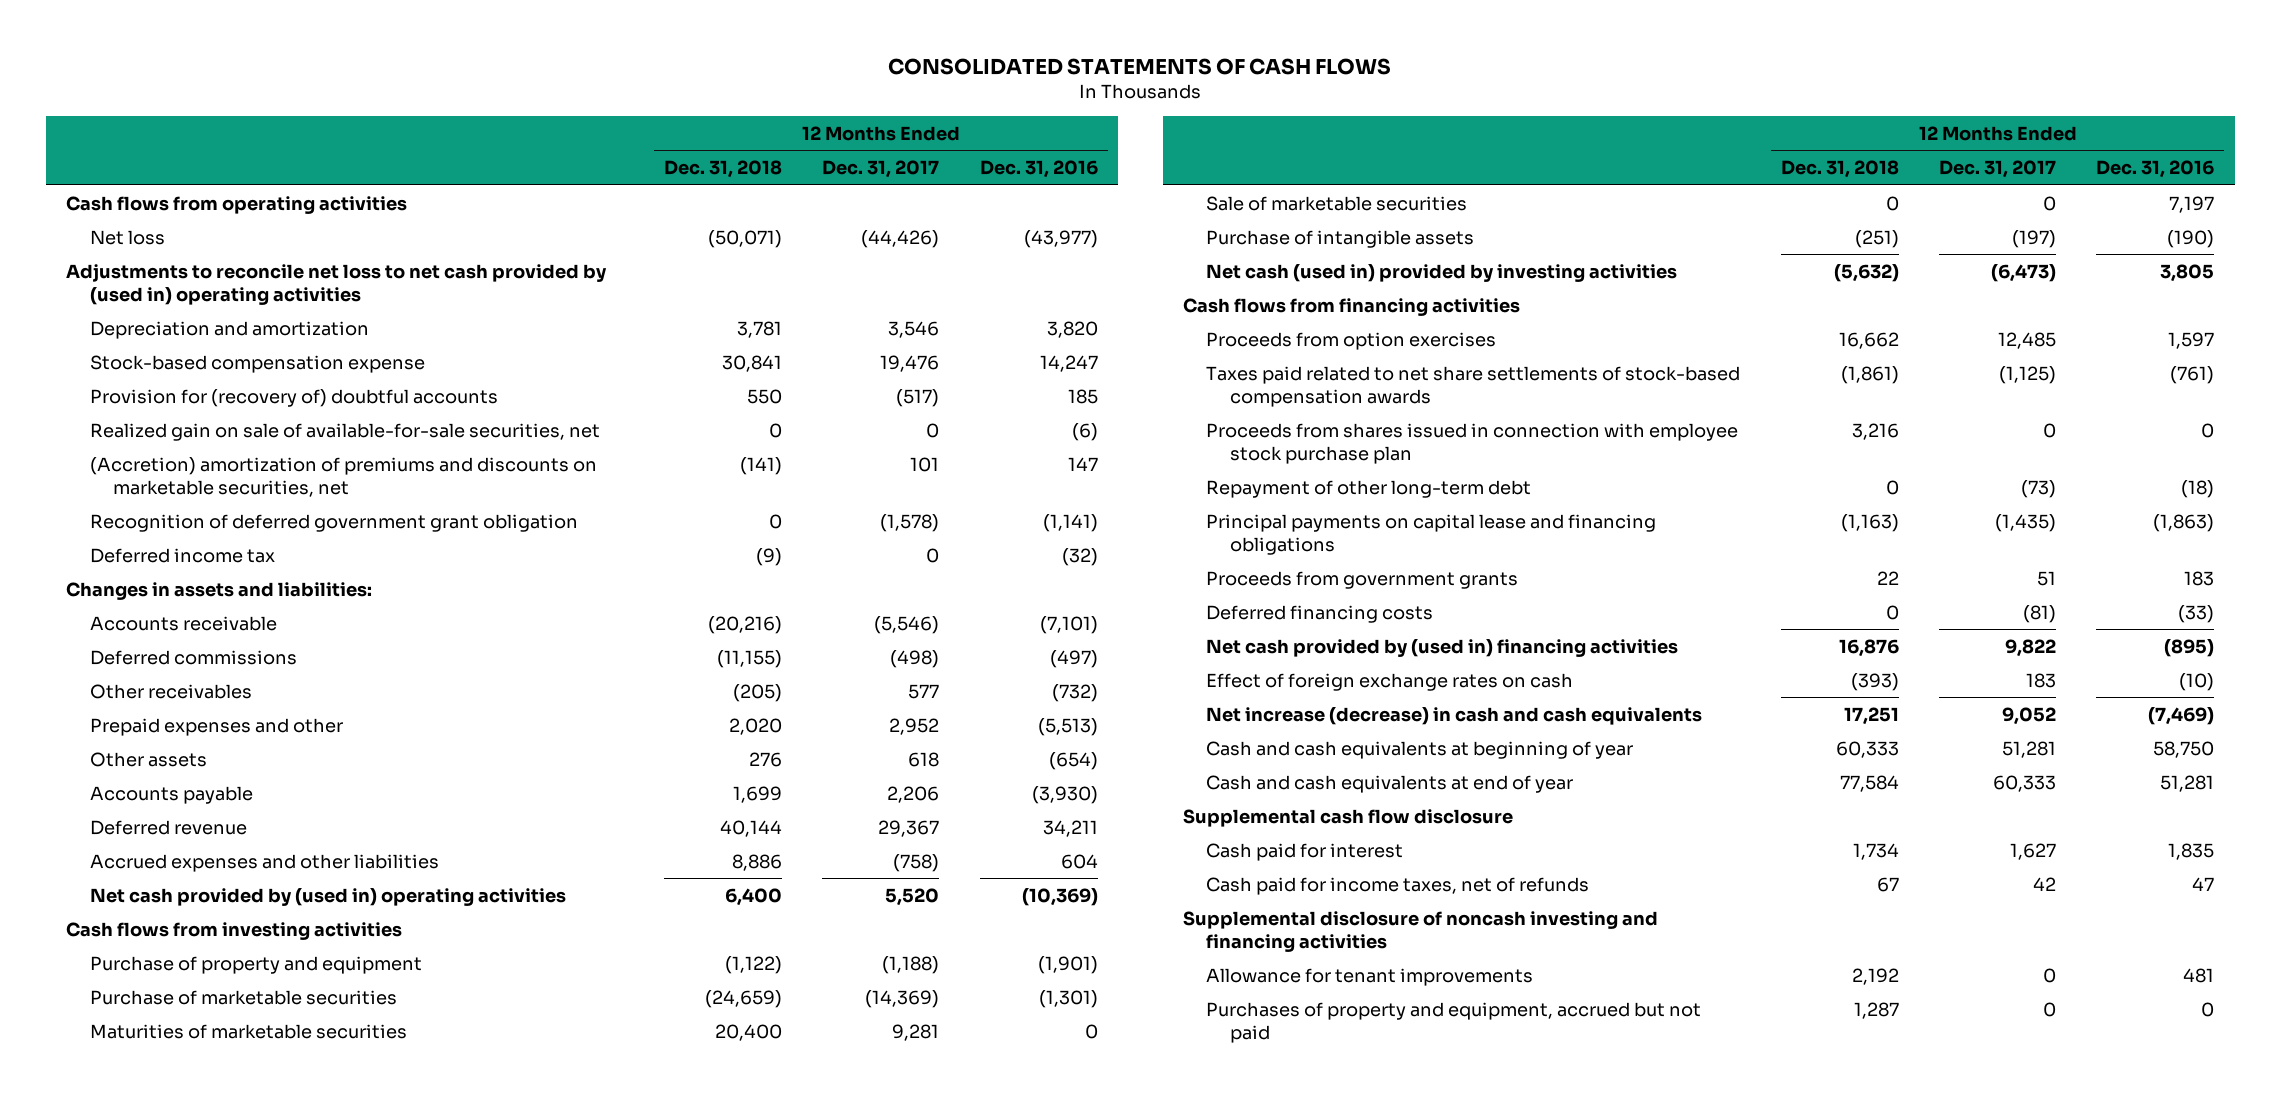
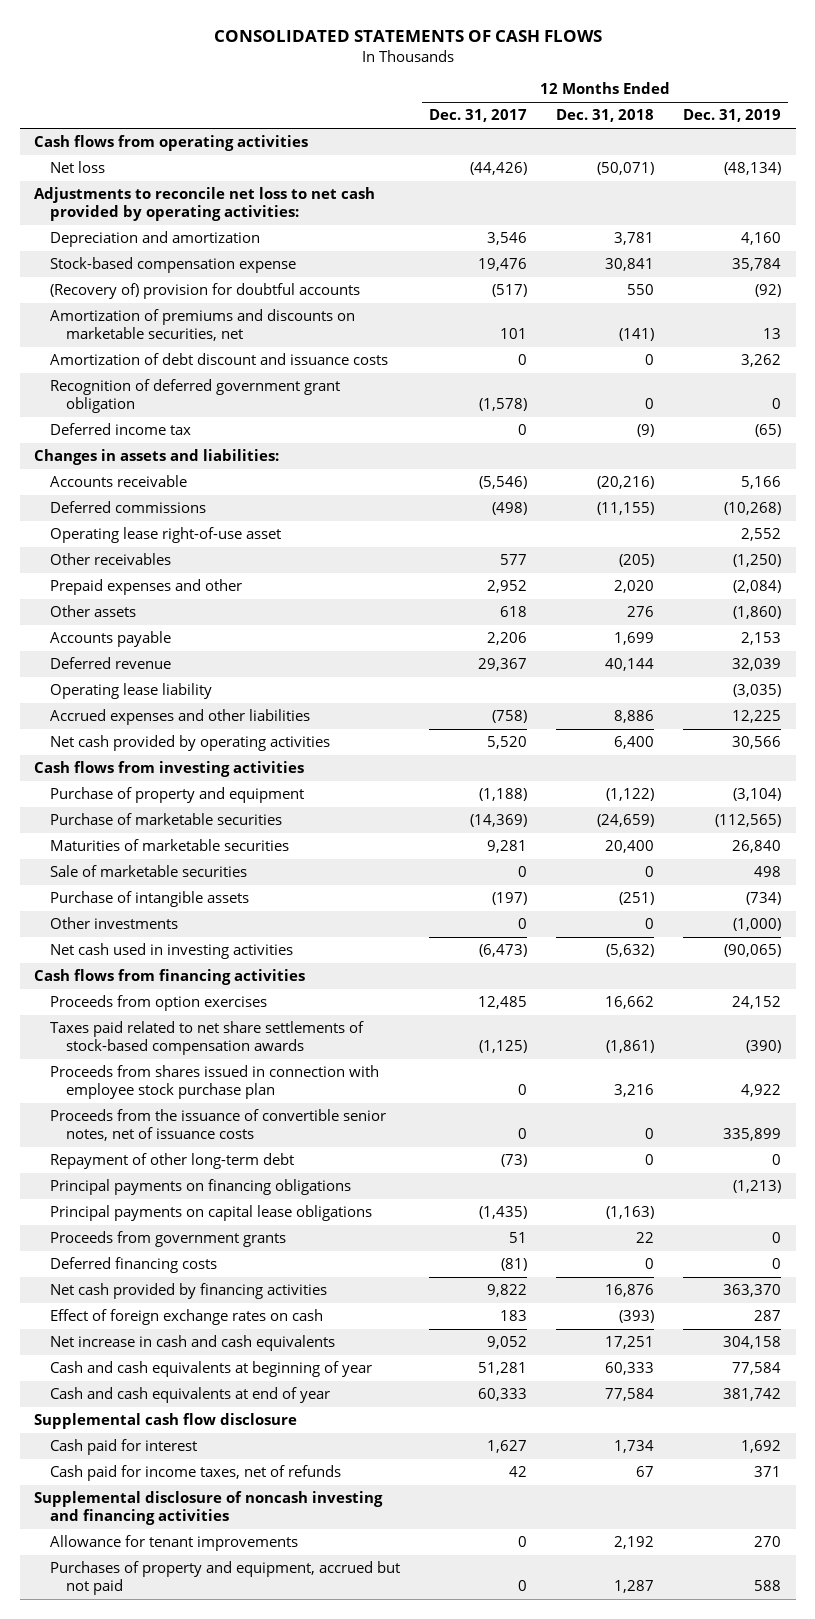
[979,160,1098,179] Dec. 31, 2016 -> none
none -> [683,109,782,123] Dec. 31, 2019
[66,263,608,305] Adjustments to reconcile net loss to net cash provided by (used in) operating activities -> [34,187,376,222] Adjustments to reconcile net loss to net cash provided by operating activities:
[89,422,600,441] Realized gain on sale of available-for-sale securities, net -> none
[89,388,498,407] Provision for (recovery of) doubtful accounts -> [49,283,360,300] (Recovery of) provision for doubtful accounts
[89,456,597,497] (Accretion) amortization of premiums and discounts on marketable securities, net -> [49,309,355,342] Amortization of premiums and discounts on marketable securities, net
none -> [49,353,388,366] Amortization of debt discount and issuance costs
none -> [49,527,281,544] Operating lease right-of-use asset
none -> [49,683,212,700] Operating lease liability
[89,887,566,906] Net cash provided by (used in) operating activities -> [49,735,330,752] Net cash provided by operating activities
none -> [49,917,178,930] Other investments
[1206,263,1678,282] Net cash (used in) provided by investing activities -> [49,943,293,960] Net cash used in investing activities
none -> [49,1109,386,1142] Proceeds from the issuance of convertible senior notes, net of issuance costs
none -> [49,1179,351,1196] Principal payments on financing obligations
[1206,513,1657,555] Principal payments on capital lease and financing obligations -> [49,1205,372,1222] Principal payments on capital lease obligations
[1206,638,1679,657] Net cash provided by (used in) financing activities -> [49,1283,327,1300] Net cash provided by financing activities
[1206,706,1703,725] Net increase (decrease) in cash and cash equivalents -> [49,1335,335,1352] Net increase in cash and cash equivalents

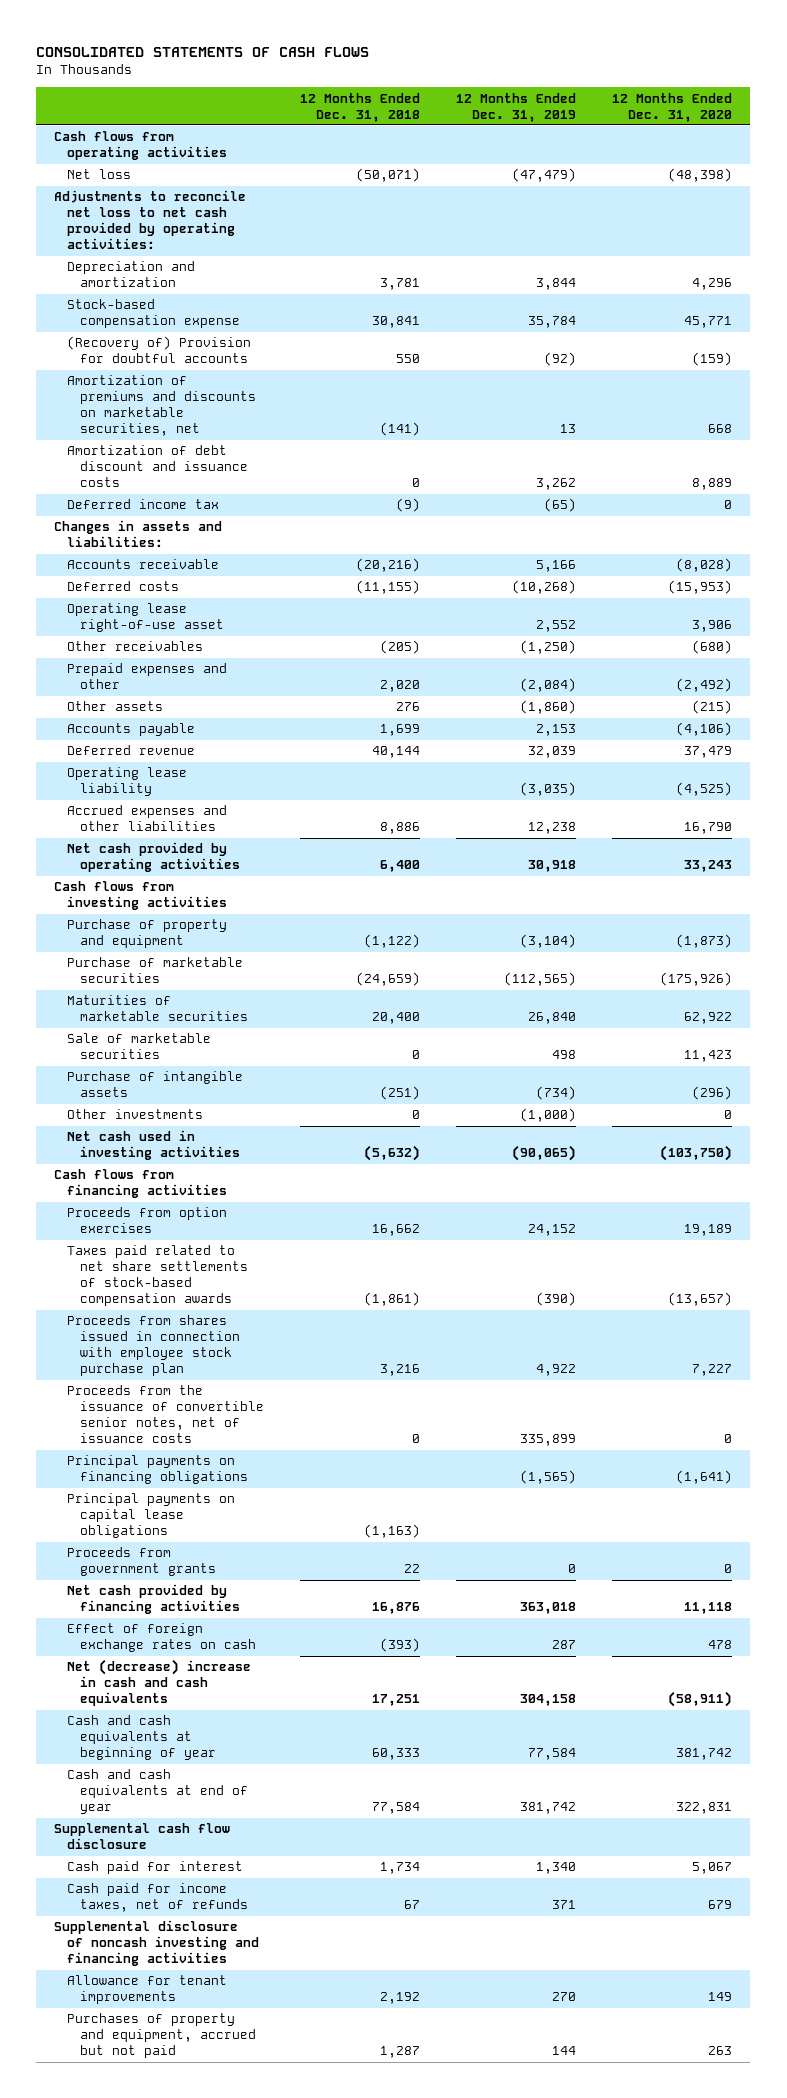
[428,109,527,123] Dec. 31, 2017 -> none
none -> [612,92,733,122] 12 Months Ended Dec. 31, 2020
[724,162,782,176] (48,134) -> [512,168,577,183] (47,479)
[741,232,782,246] 4,160 -> [536,278,577,291] 3,844
[49,283,360,300] (Recovery of) provision for doubtful accounts -> [67,336,252,364] (Recovery of) Provision for doubtful accounts
[49,379,340,414] Recognition of deferred government grant obligation -> none
[49,501,206,514] Deferred commissions -> [67,581,180,592] Deferred costs
[732,710,782,724] 12,225 -> [528,822,577,835] 12,238
[732,736,782,750] 30,566 -> [528,860,577,873] 30,918
[49,1153,294,1170] Repayment of other long-term debt -> none
[733,1180,782,1194] (1,213) -> [520,1470,577,1485] (1,565)
[49,1257,217,1274] Deferred financing costs -> none
[723,1284,782,1298] 363,370 -> [520,1602,577,1615] 363,018
[49,1335,335,1352] Net increase in cash and cash equivalents -> [67,1659,252,1707] Net (decrease) increase in cash and cash equivalents
[741,1440,782,1454] 1,692 -> [536,1862,577,1875] 1,340
[754,1580,782,1592] 588 -> [552,2046,577,2056] 144

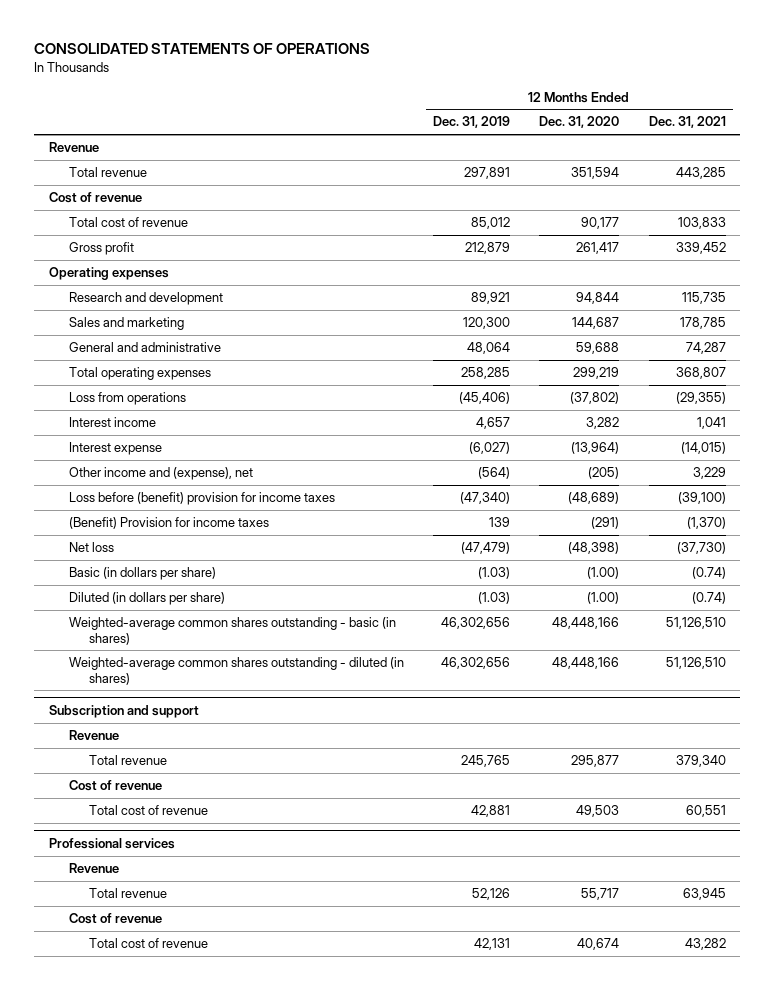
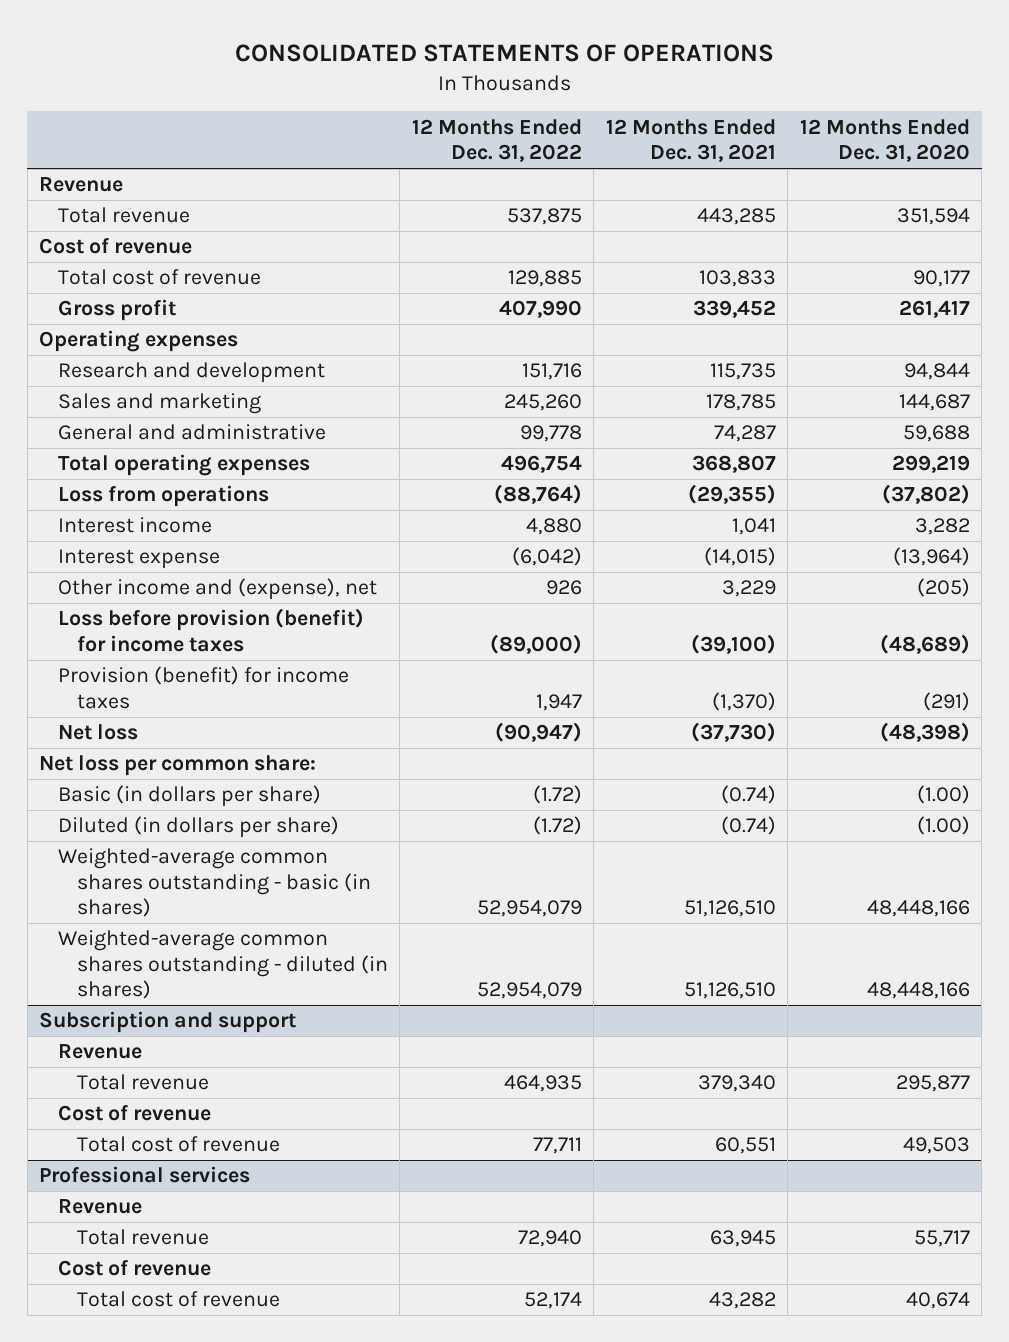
[433,116,511,129] Dec. 31, 2019 -> none
none -> [411,118,582,163] 12 Months Ended Dec. 31, 2022
[68,492,335,506] Loss before (benefit) provision for income taxes -> [57,608,364,652] Loss before provision (benefit) for income taxes
[68,517,269,530] (Benefit) Provision for income taxes -> [57,666,349,709] Provision (benefit) for income taxes
none -> [39,755,317,777] Net loss per common share:

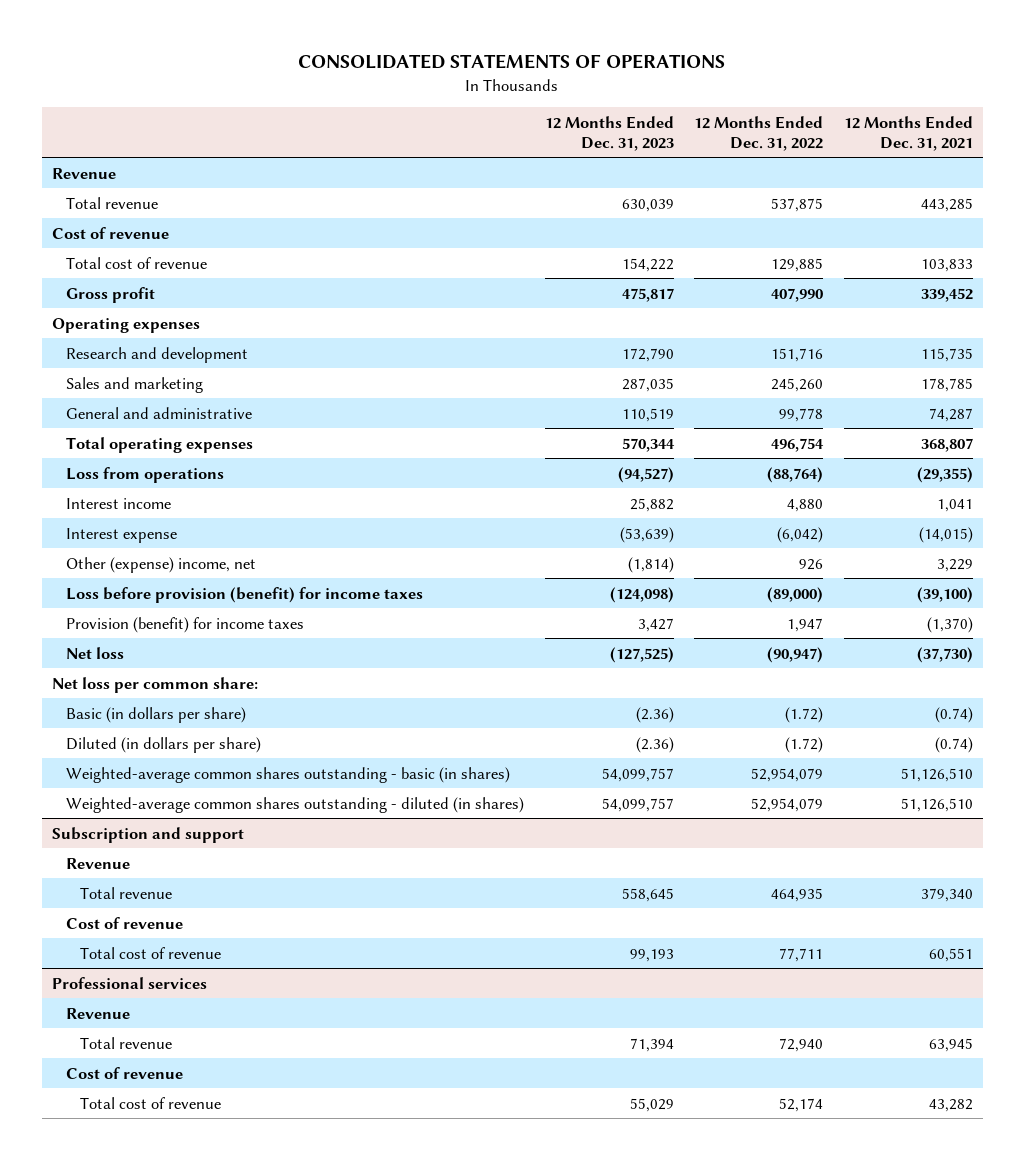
[799,118,970,163] 12 Months Ended Dec. 31, 2020 -> none
none -> [544,115,674,151] 12 Months Ended Dec. 31, 2023
[57,578,377,601] Other income and (expense), net -> [66,556,257,573] Other (expense) income, net

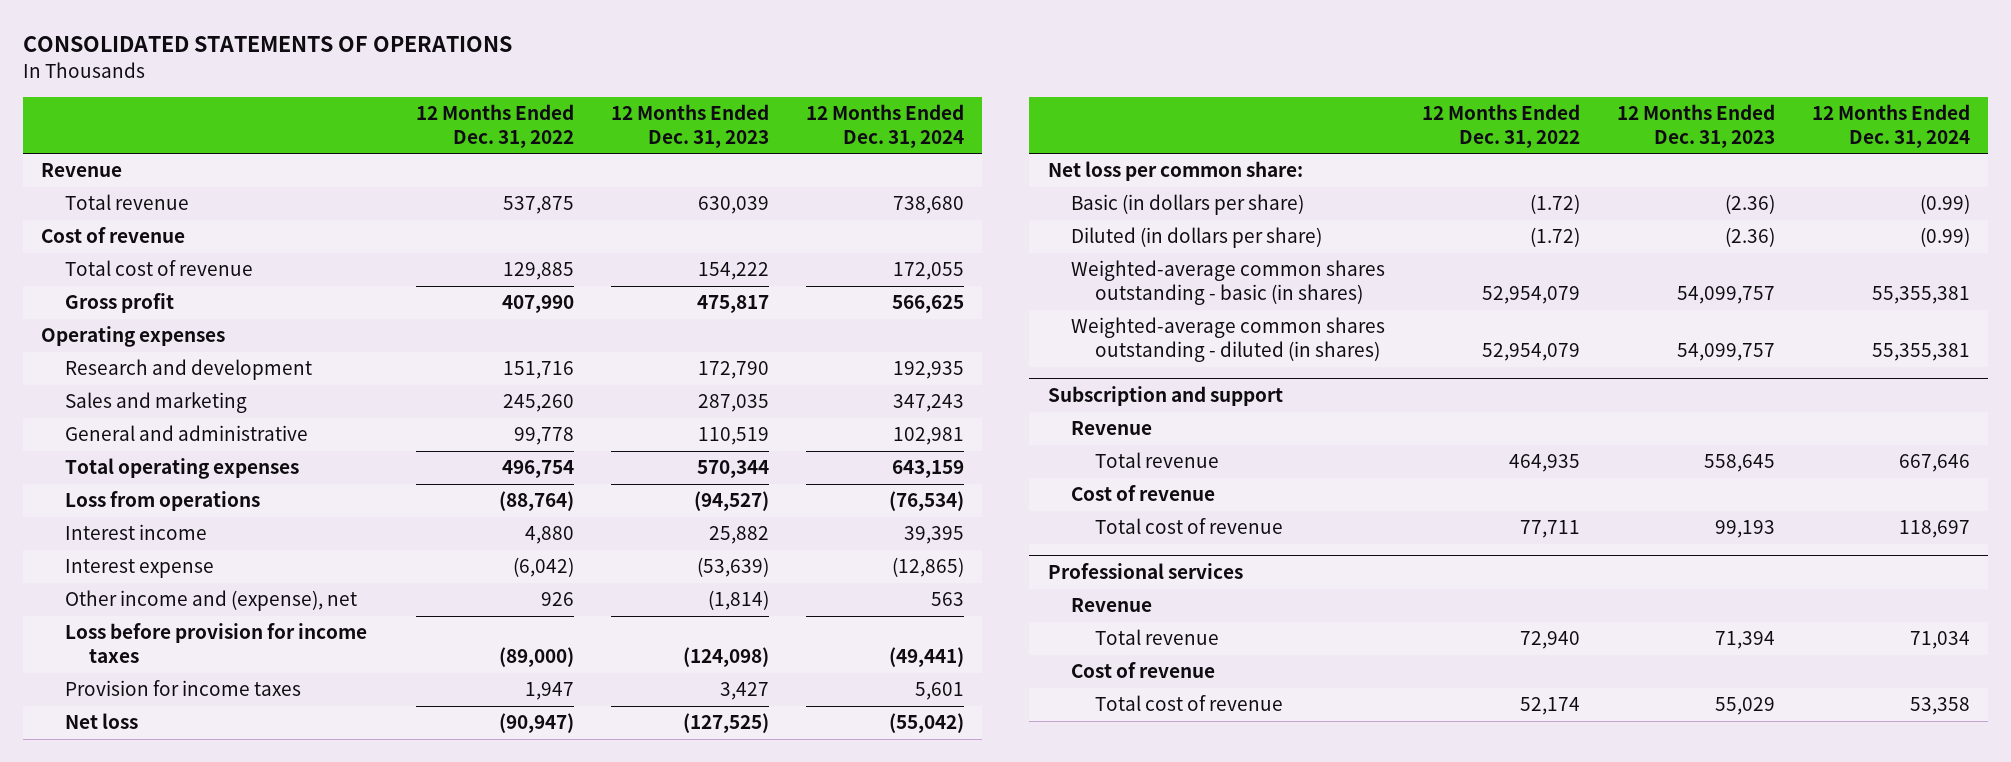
[843,115,973,151] 12 Months Ended Dec. 31, 2021 -> none
none -> [805,103,964,148] 12 Months Ended Dec. 31, 2024
[66,556,257,573] Other (expense) income, net -> [64,590,357,612] Other income and (expense), net
[66,586,424,603] Loss before provision (benefit) for income taxes -> [64,623,367,664] Loss before provision for income taxes
[66,616,305,633] Provision (benefit) for income taxes -> [64,680,301,697] Provision for income taxes

